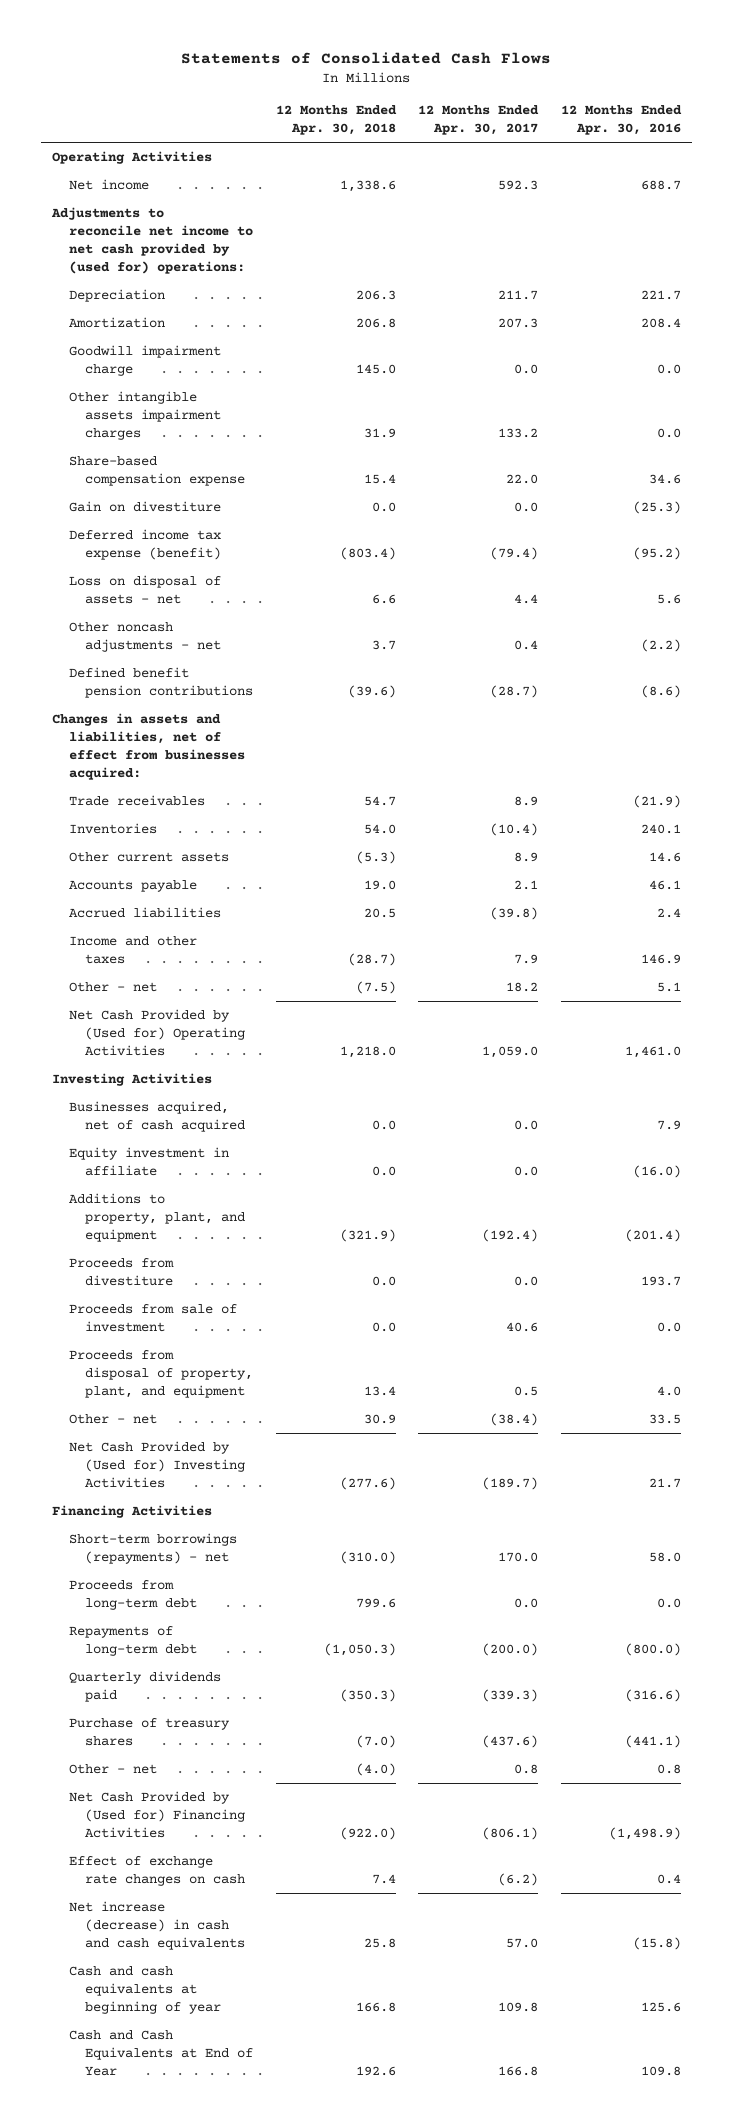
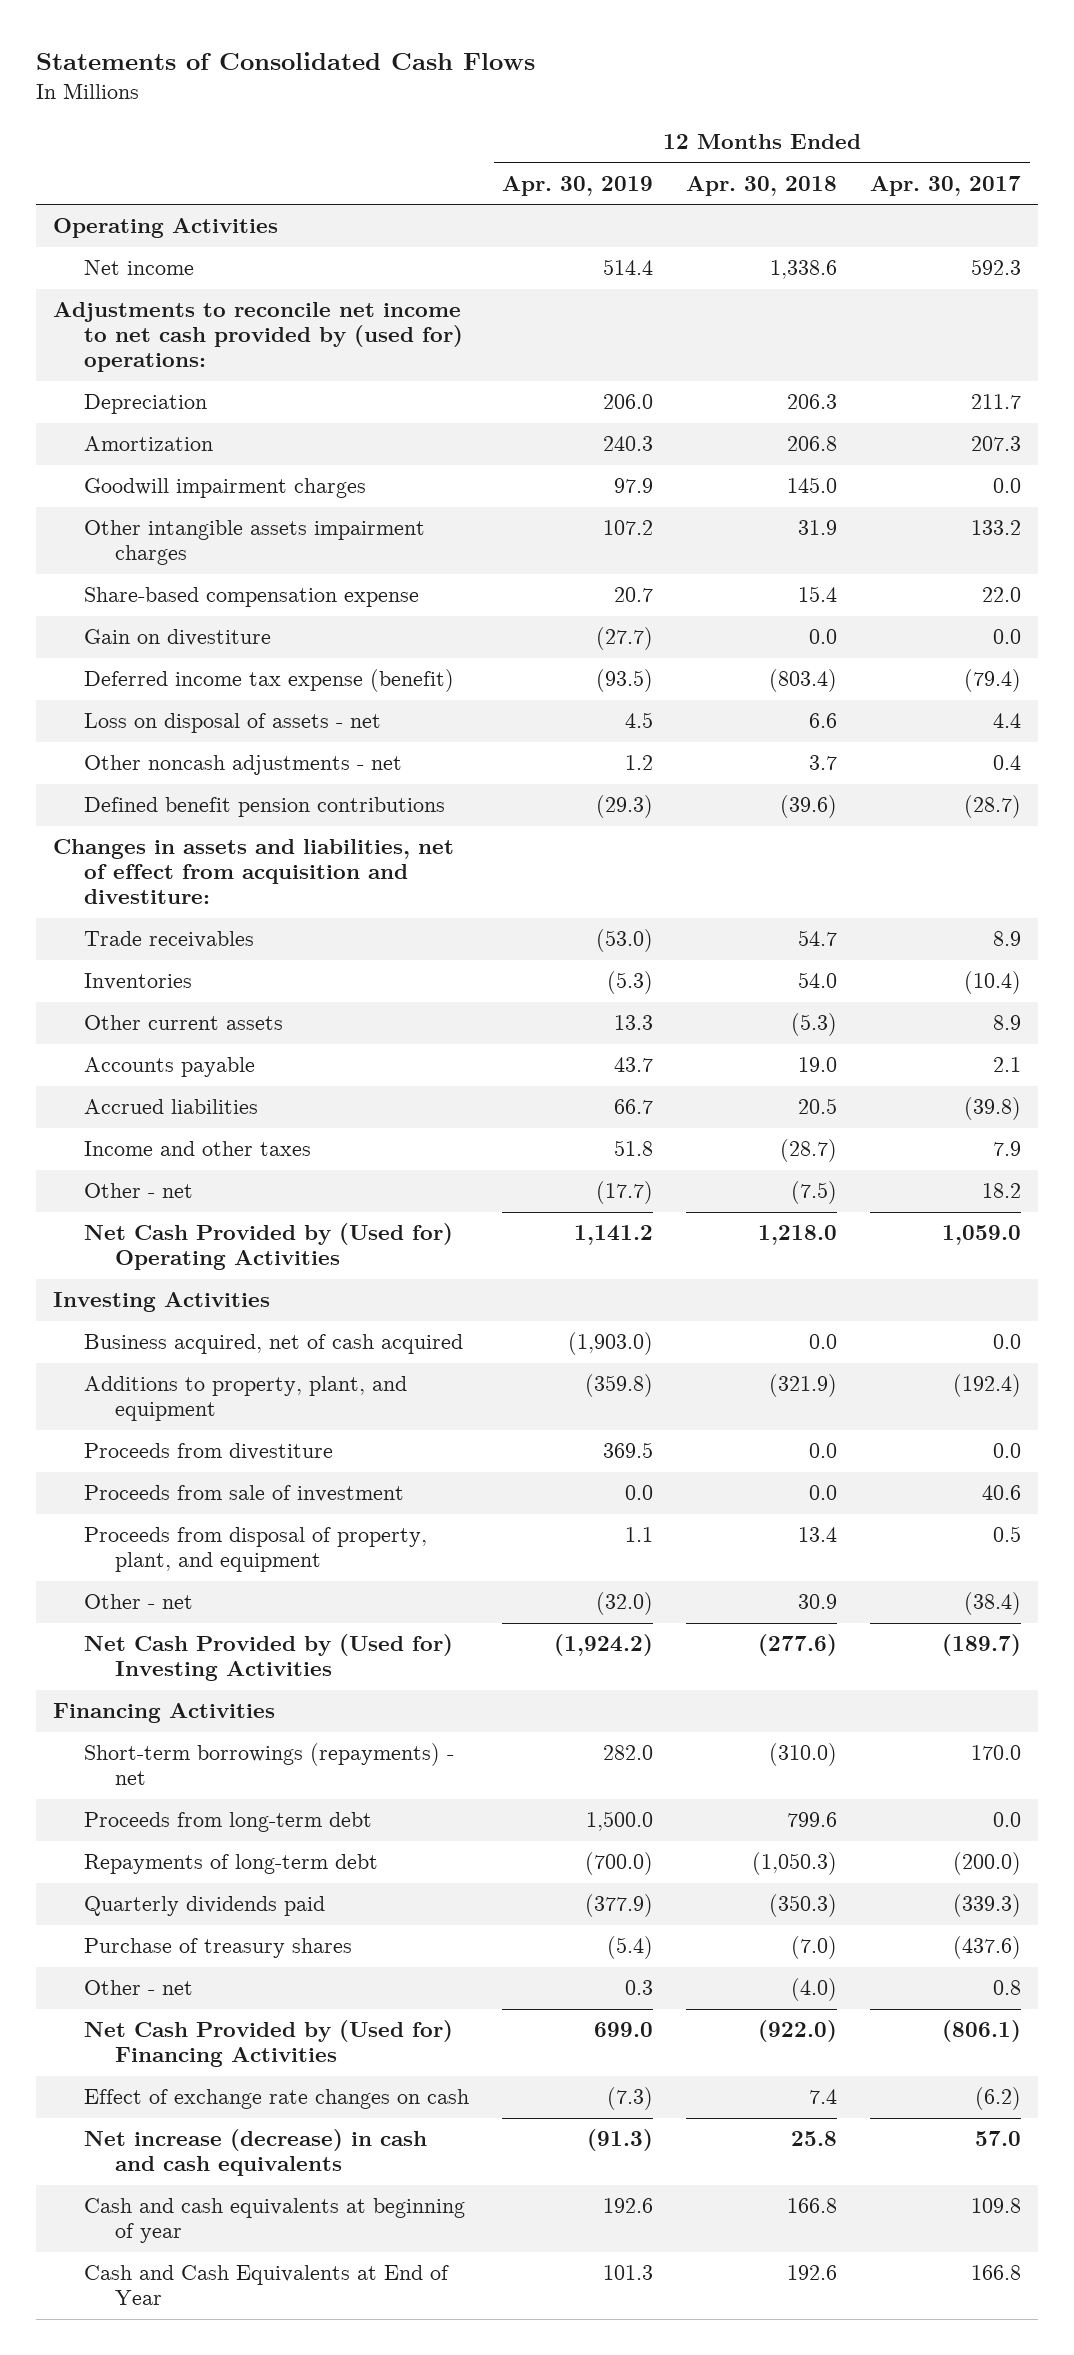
[560,105,682,136] 12 Months Ended Apr. 30, 2016 -> none
none -> [502,175,654,196] Apr. 30, 2019
[68,345,221,377] Goodwill impairment charge -> [83,478,366,499] Goodwill impairment charges
[52,713,245,781] Changes in assets and liabilities, net of effect from businesses acquired: -> [52,839,454,905] Changes in assets and liabilities, net of effect from acquisition and divestiture:
[68,1147,229,1177] Equity investment in affiliate -> none
[68,1101,246,1133] Businesses acquired, net of cash acquired -> [83,1334,463,1355] Business acquired, net of cash acquired

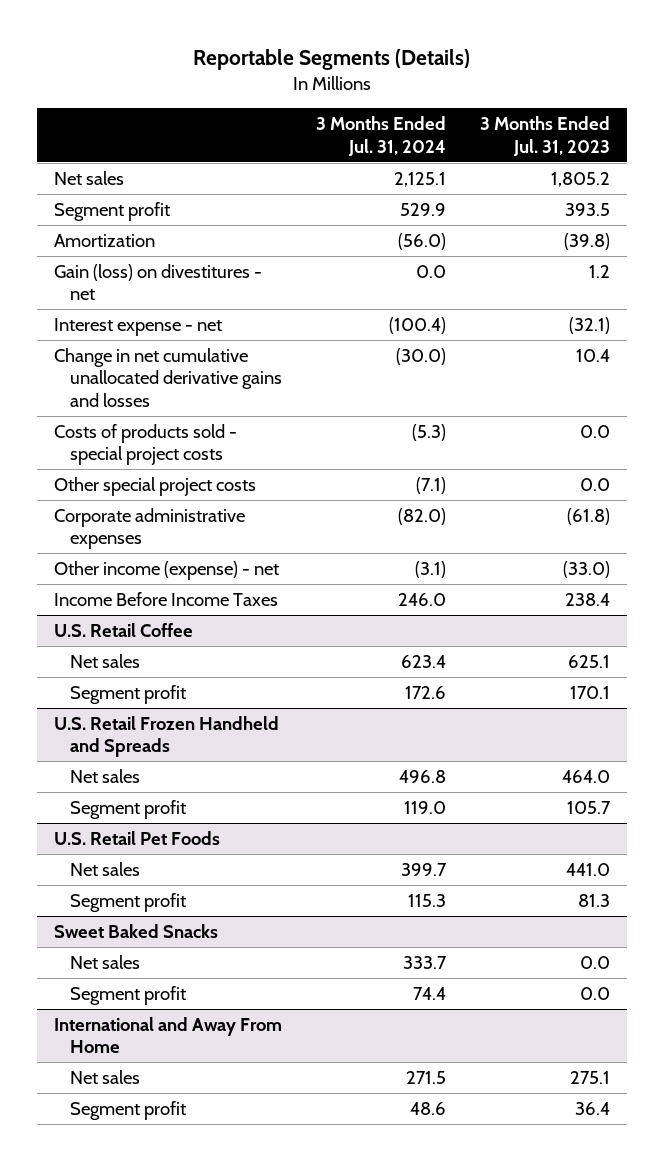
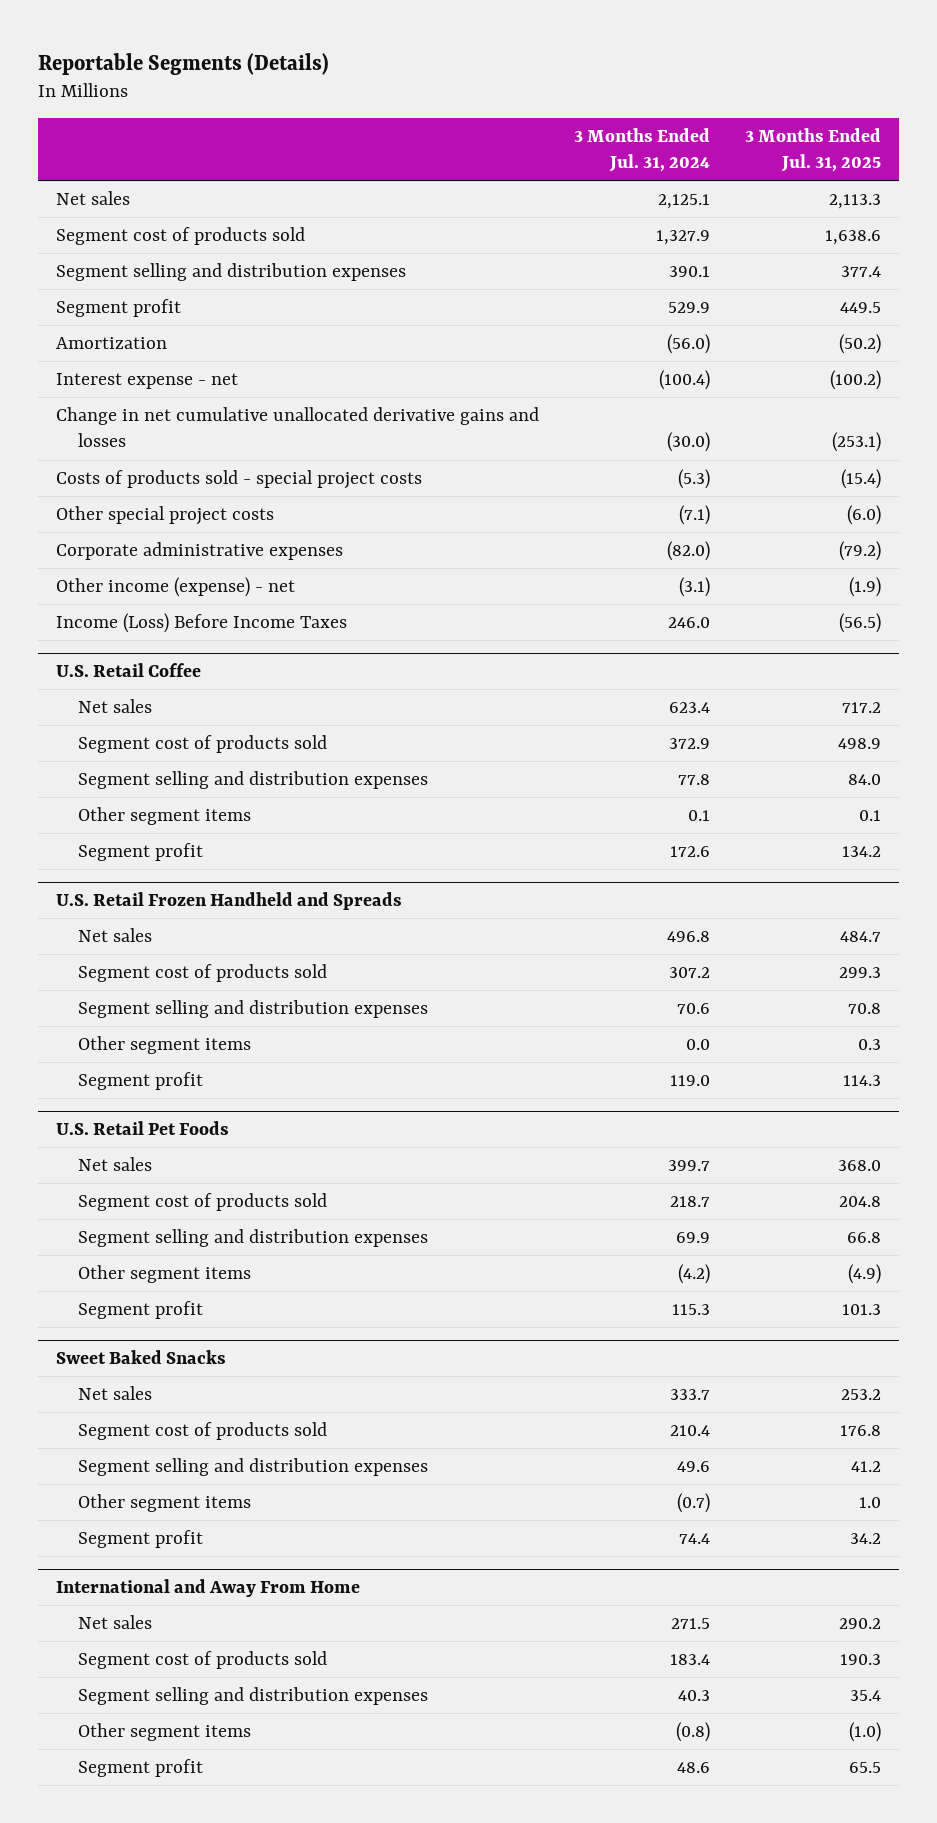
[480,116,611,156] 3 Months Ended Jul. 31, 2023 -> none
none -> [745,127,882,173] 3 Months Ended Jul. 31, 2025
none -> [55,226,305,245] Segment cost of products sold
none -> [55,262,406,281] Segment selling and distribution expenses
[54,263,263,301] Gain (loss) on divestitures - net -> none
[54,591,279,606] Income Before Income Taxes -> [55,612,347,633] Income (Loss) Before Income Taxes
none -> [77,734,327,753] Segment cost of products sold
none -> [77,770,428,789] Segment selling and distribution expenses
none -> [77,806,251,825] Other segment items
none -> [77,963,327,982] Segment cost of products sold
none -> [77,999,428,1018] Segment selling and distribution expenses
none -> [77,1035,251,1054] Other segment items
none -> [77,1192,327,1211] Segment cost of products sold
none -> [77,1228,428,1247] Segment selling and distribution expenses
none -> [77,1264,251,1283] Other segment items
none -> [77,1421,327,1440] Segment cost of products sold
none -> [77,1457,428,1476] Segment selling and distribution expenses
none -> [77,1493,251,1512] Other segment items
none -> [77,1650,327,1669] Segment cost of products sold
none -> [77,1686,428,1705] Segment selling and distribution expenses
none -> [77,1722,251,1741] Other segment items

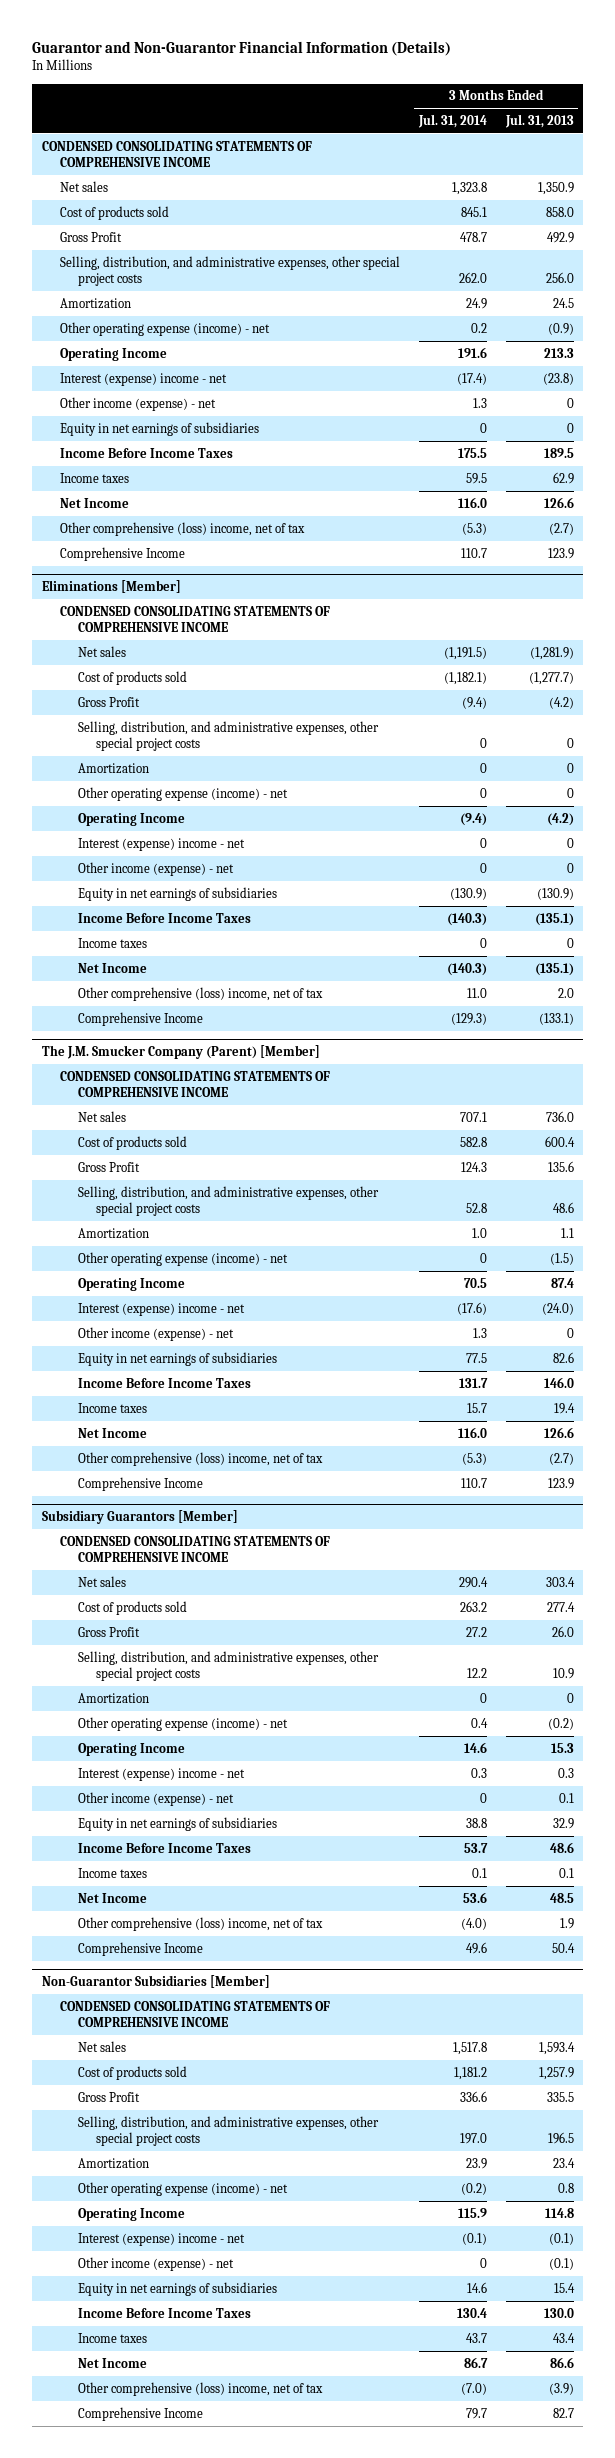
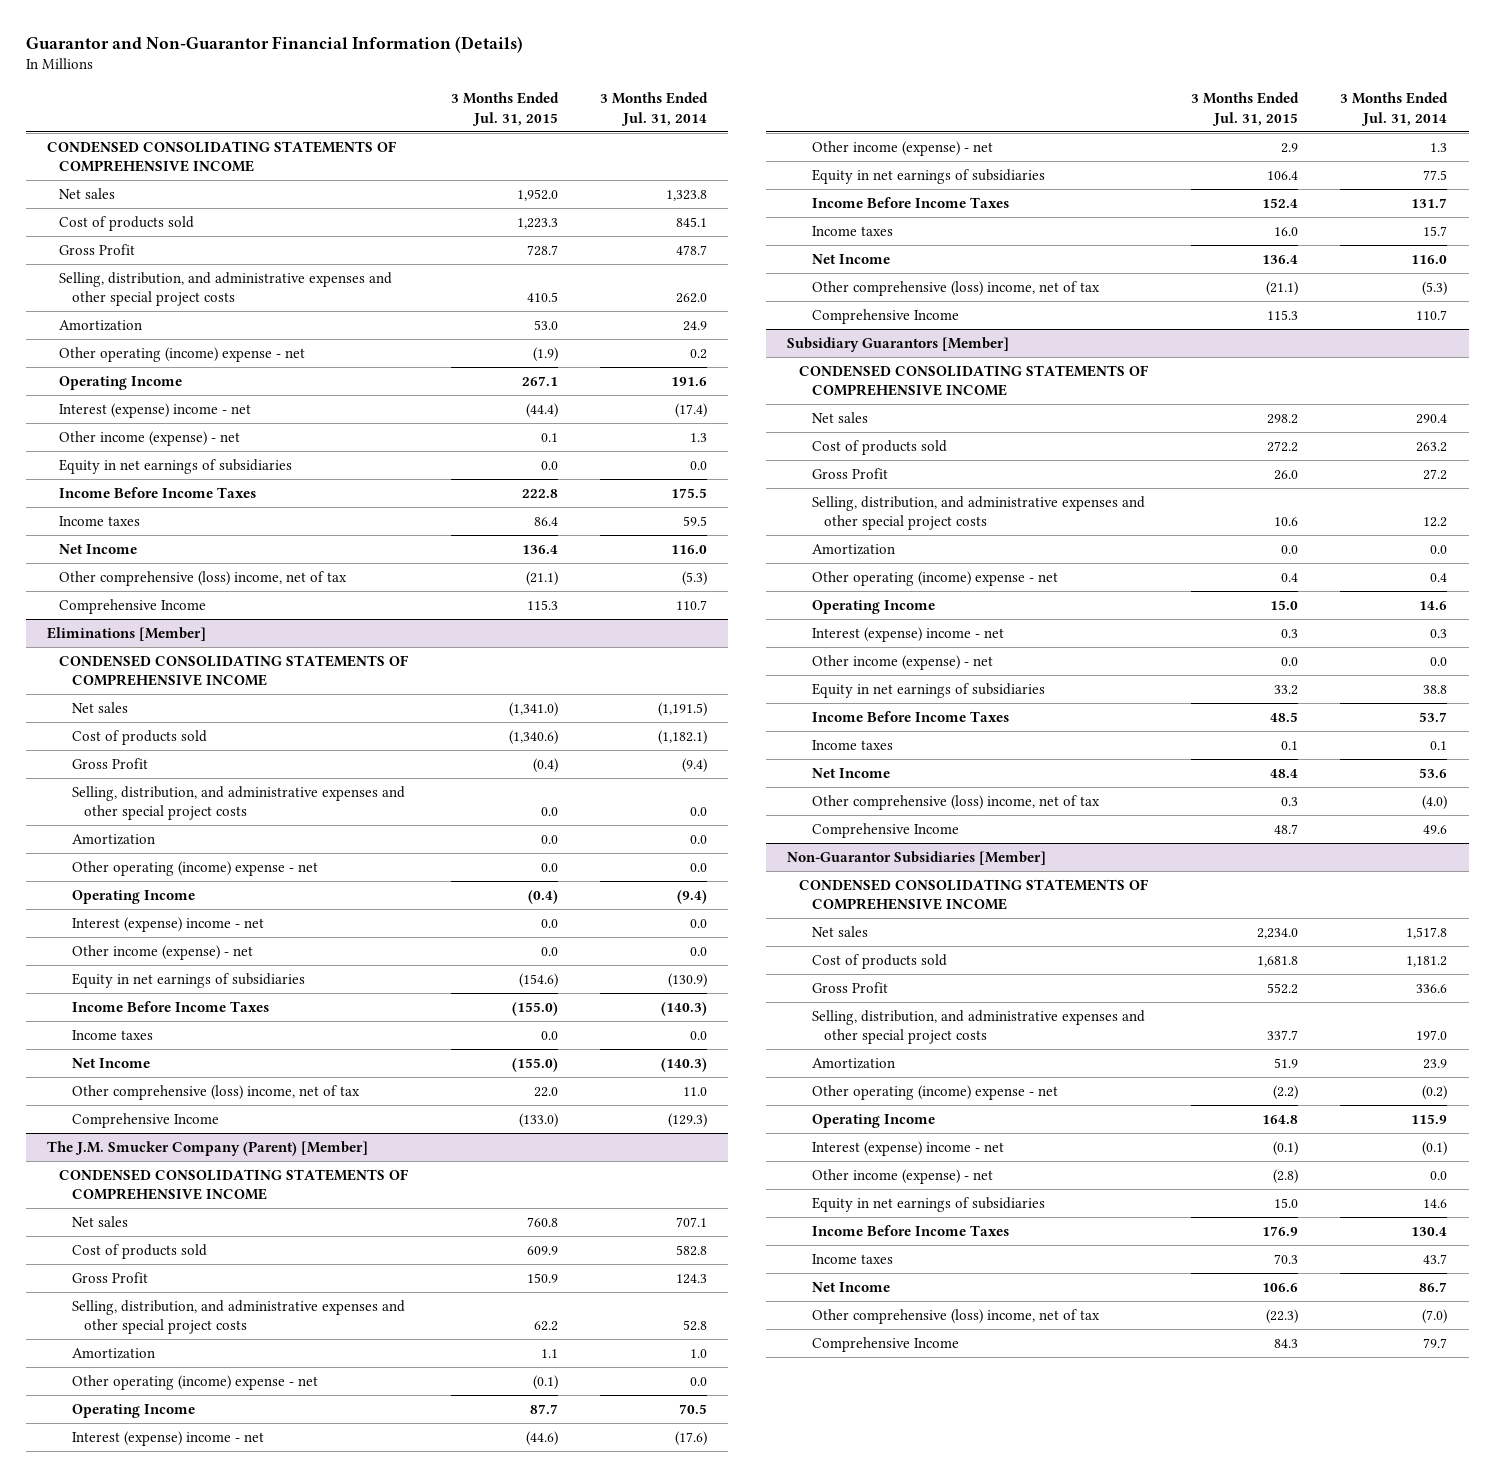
[504,113,574,128] Jul. 31, 2013 -> none
none -> [450,92,559,126] 3 Months Ended Jul. 31, 2015
[59,255,400,286] Selling, distribution, and administrative expenses, other special project costs -> [59,271,393,307] Selling, distribution, and administrative expenses and other special project costs
[59,321,270,336] Other operating expense (income) - net -> [59,346,306,362] Other operating (income) expense - net
[479,422,487,433] 0 -> [690,460,708,470] 0.0
[77,720,379,751] Selling, distribution, and administrative expenses, other special project costs -> [71,785,405,821] Selling, distribution, and administrative expenses and other special project costs
[479,737,487,748] 0 -> [690,807,708,817] 0.0
[479,762,487,773] 0 -> [690,834,708,844] 0.0
[77,786,288,801] Other operating expense (income) - net -> [71,860,318,876] Other operating (income) expense - net
[479,787,487,798] 0 -> [690,862,708,872] 0.0
[479,837,487,848] 0 -> [690,918,708,928] 0.0
[479,862,487,873] 0 -> [690,946,708,956] 0.0
[479,937,487,948] 0 -> [690,1030,708,1040] 0.0
[77,1185,379,1216] Selling, distribution, and administrative expenses, other special project costs -> [71,1299,405,1335] Selling, distribution, and administrative expenses and other special project costs
[77,1251,288,1266] Other operating expense (income) - net -> [71,1374,318,1390] Other operating (income) expense - net
[479,1252,487,1263] 0 -> [690,1376,708,1386] 0.0
[77,1650,379,1681] Selling, distribution, and administrative expenses, other special project costs -> [811,495,1145,531] Selling, distribution, and administrative expenses and other special project costs
[479,1692,487,1703] 0 -> [1430,544,1448,554] 0.0
[77,1716,288,1731] Other operating expense (income) - net -> [811,570,1058,586] Other operating (income) expense - net
[479,1792,487,1803] 0 -> [1430,656,1448,666] 0.0
[77,2115,379,2146] Selling, distribution, and administrative expenses, other special project costs -> [811,1009,1145,1045] Selling, distribution, and administrative expenses and other special project costs
[77,2181,288,2196] Other operating expense (income) - net -> [811,1084,1058,1100] Other operating (income) expense - net
[479,2257,487,2268] 0 -> [1430,1170,1448,1180] 0.0

